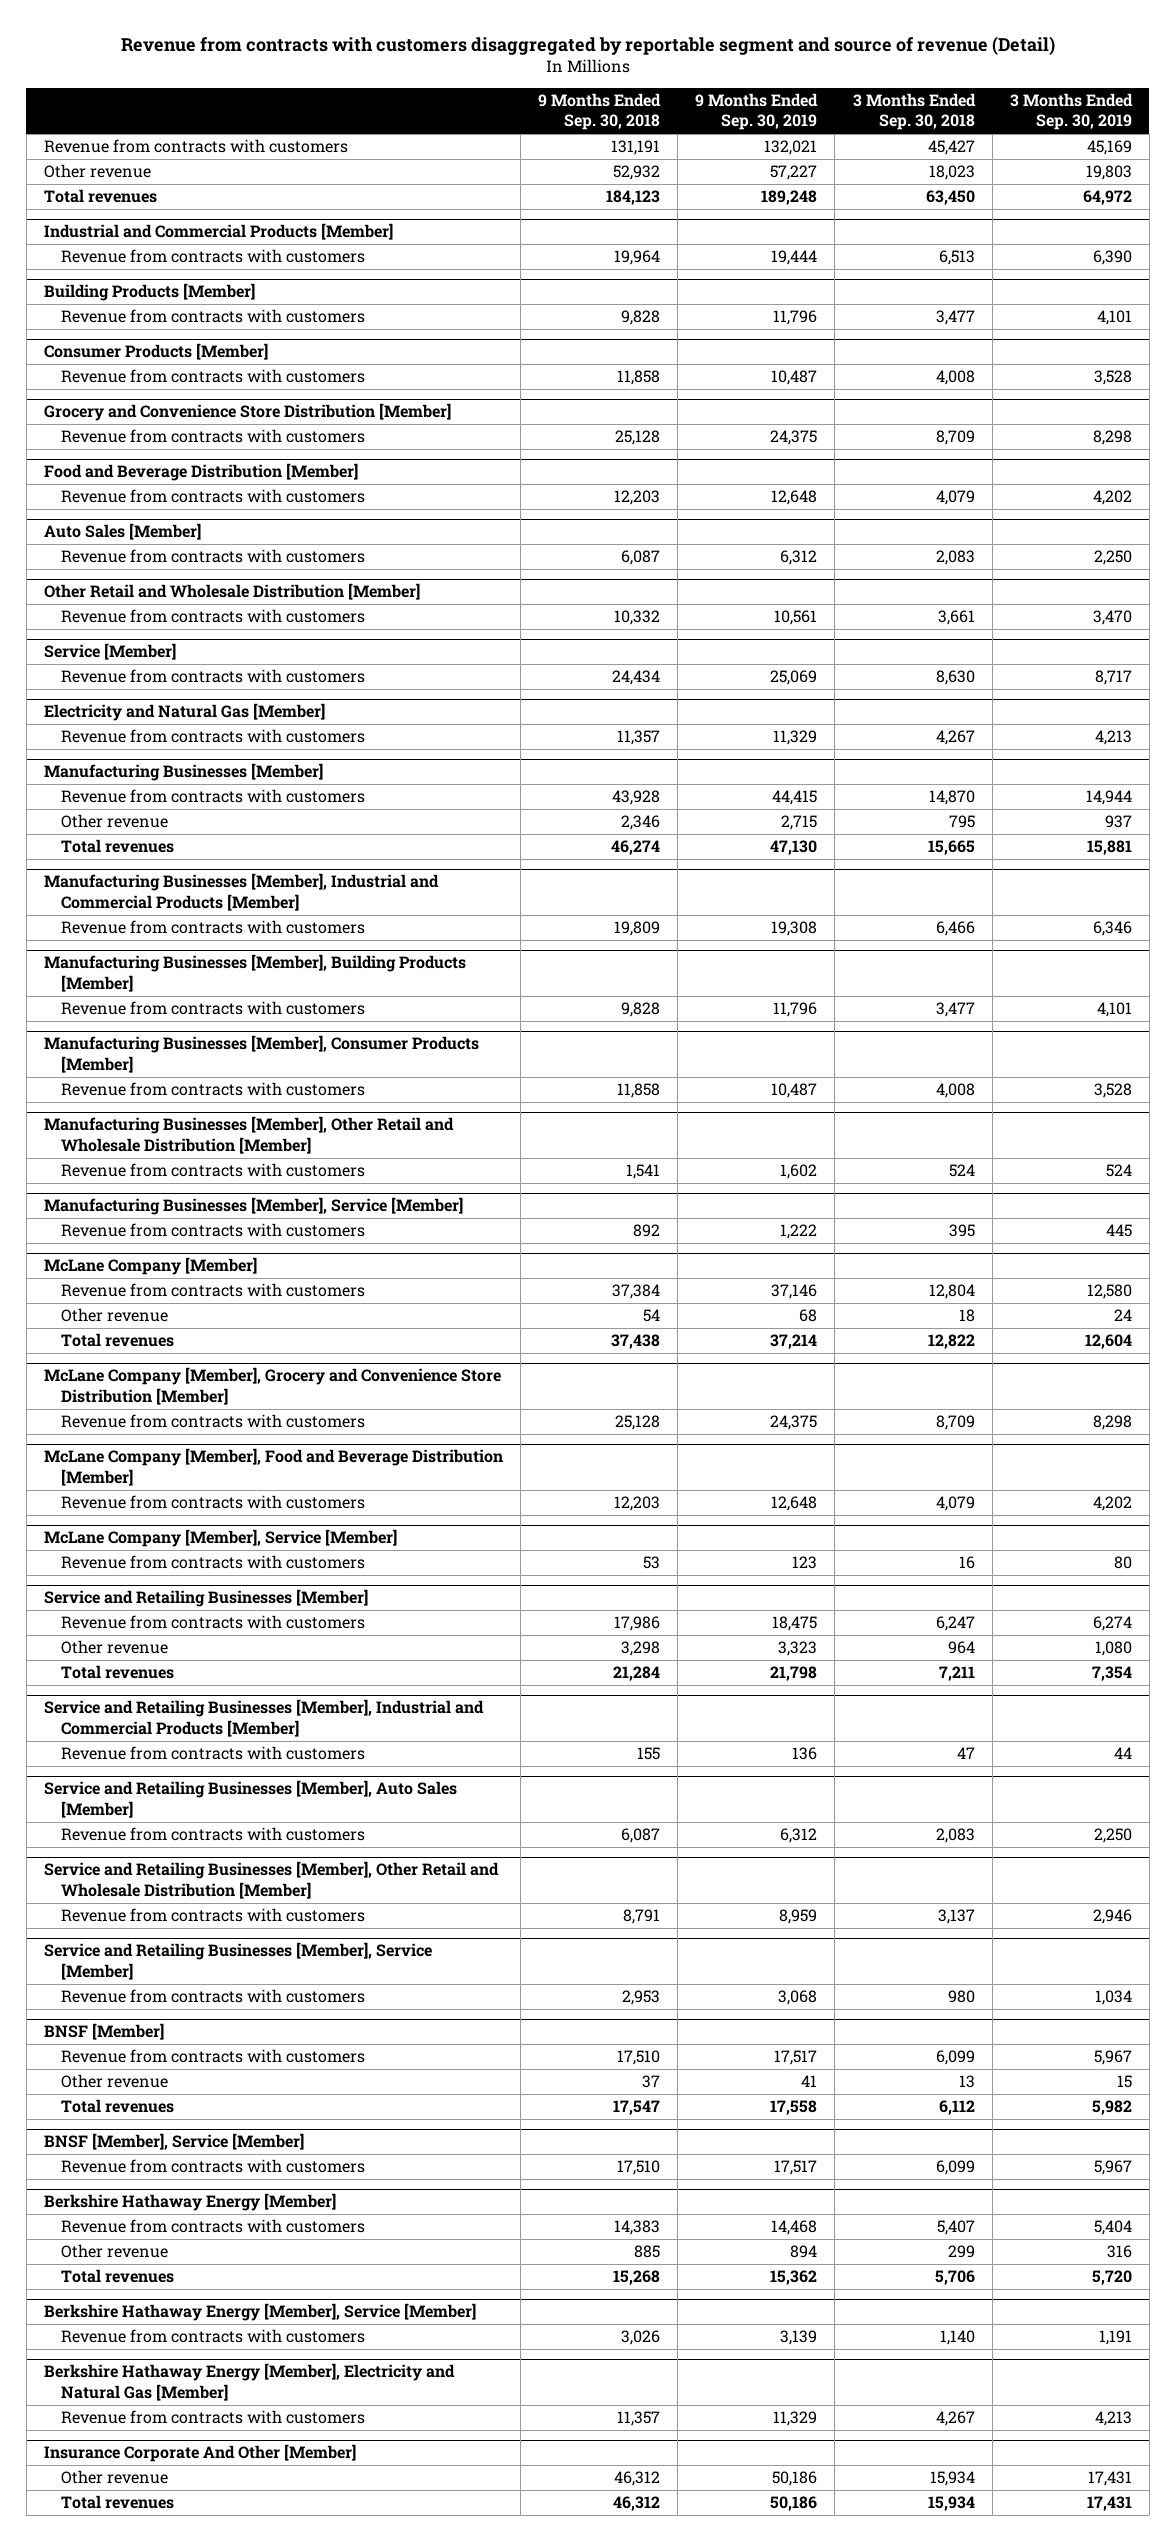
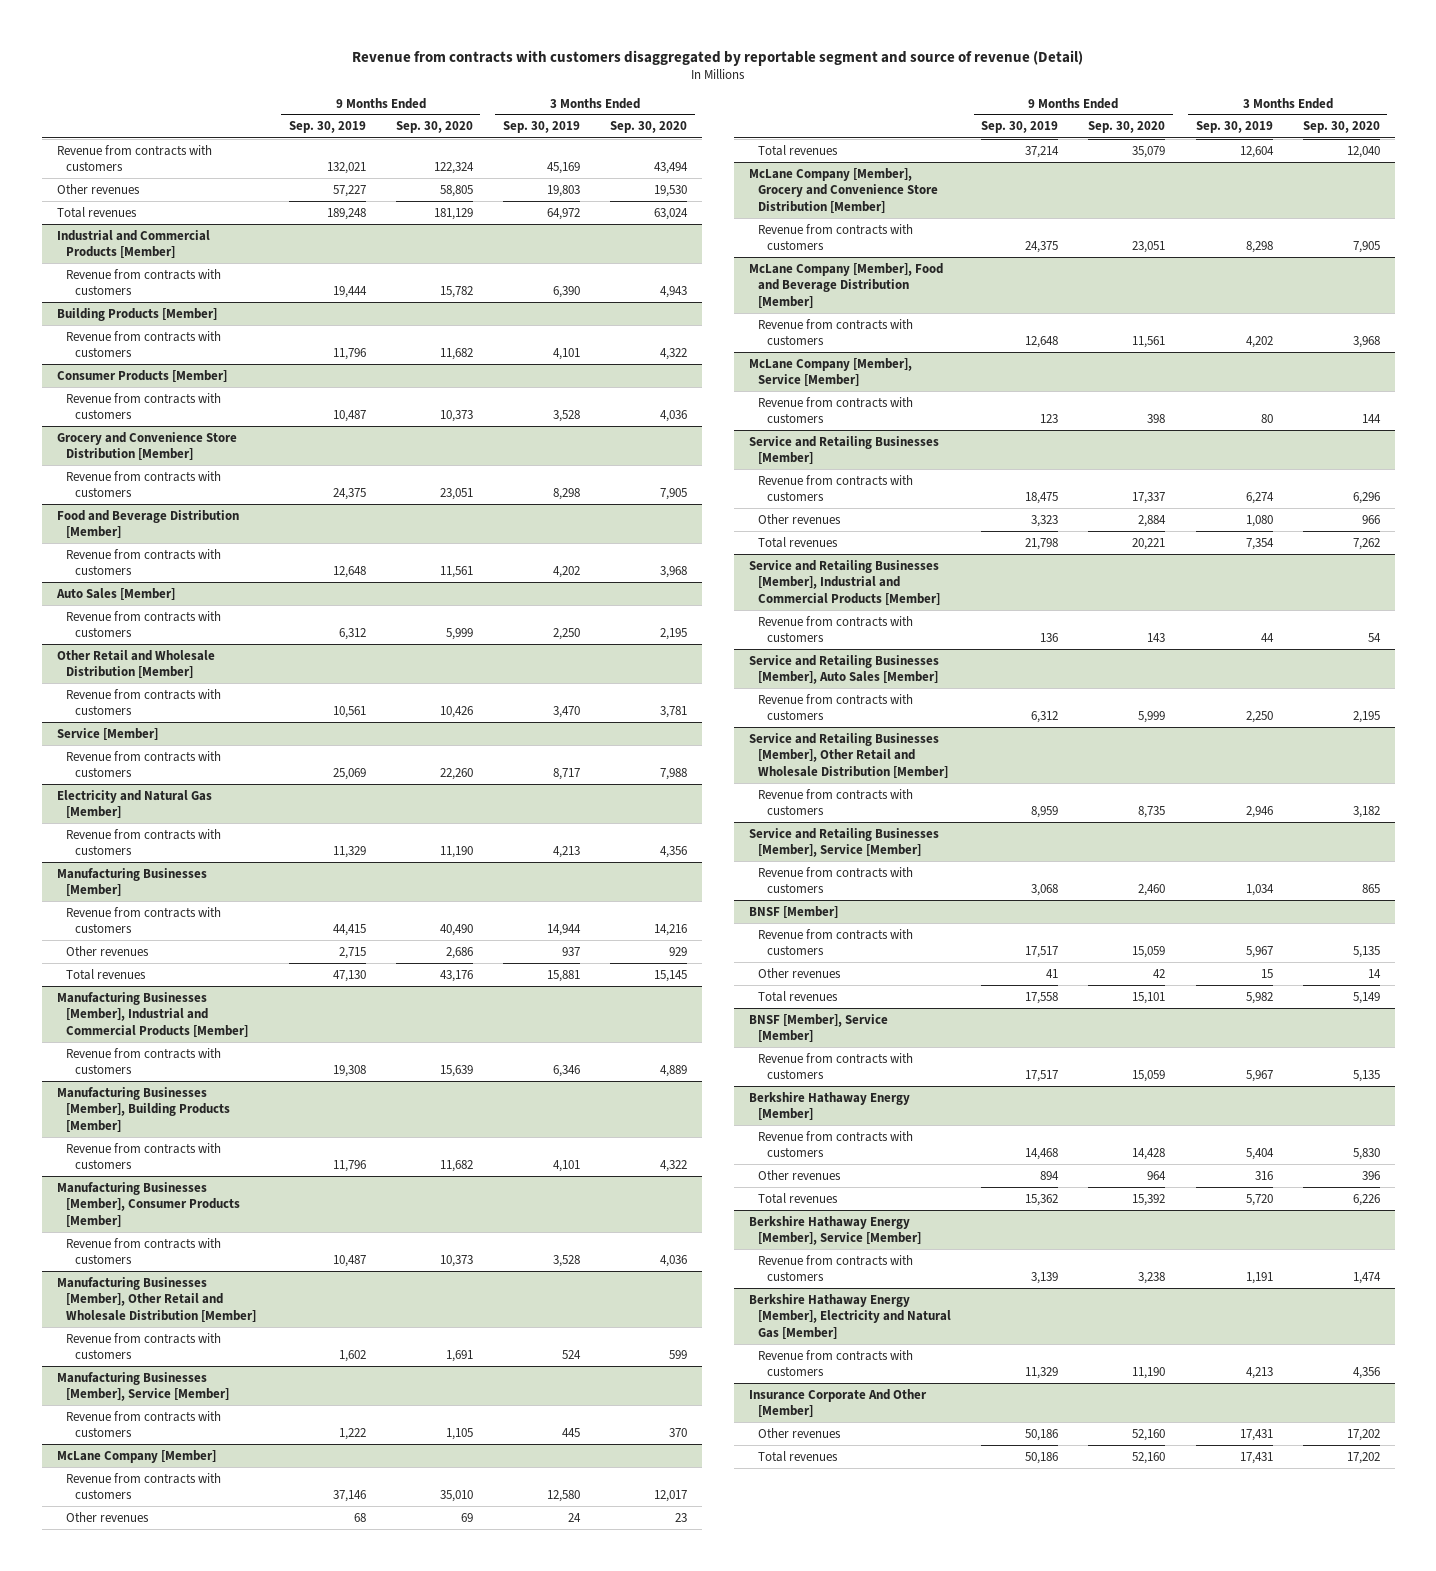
[538,92,662,131] 9 Months Ended Sep. 30, 2018 -> none
[852,92,976,131] 3 Months Ended Sep. 30, 2018 -> none
none -> [395,121,473,134] Sep. 30, 2020
none -> [610,121,688,134] Sep. 30, 2020
[43,164,151,179] Other revenue -> [56,183,140,194] Other revenues
[61,814,169,829] Other revenue -> [65,945,149,956] Other revenues
[61,1308,169,1323] Other revenue -> [65,1511,149,1522] Other revenues
[61,1640,169,1655] Other revenue -> [758,513,842,524] Other revenues
[61,2074,169,2089] Other revenue -> [758,967,842,978] Other revenues
[61,2244,169,2259] Other revenue -> [758,1169,842,1180] Other revenues
[61,2470,169,2485] Other revenue -> [758,1427,842,1438] Other revenues

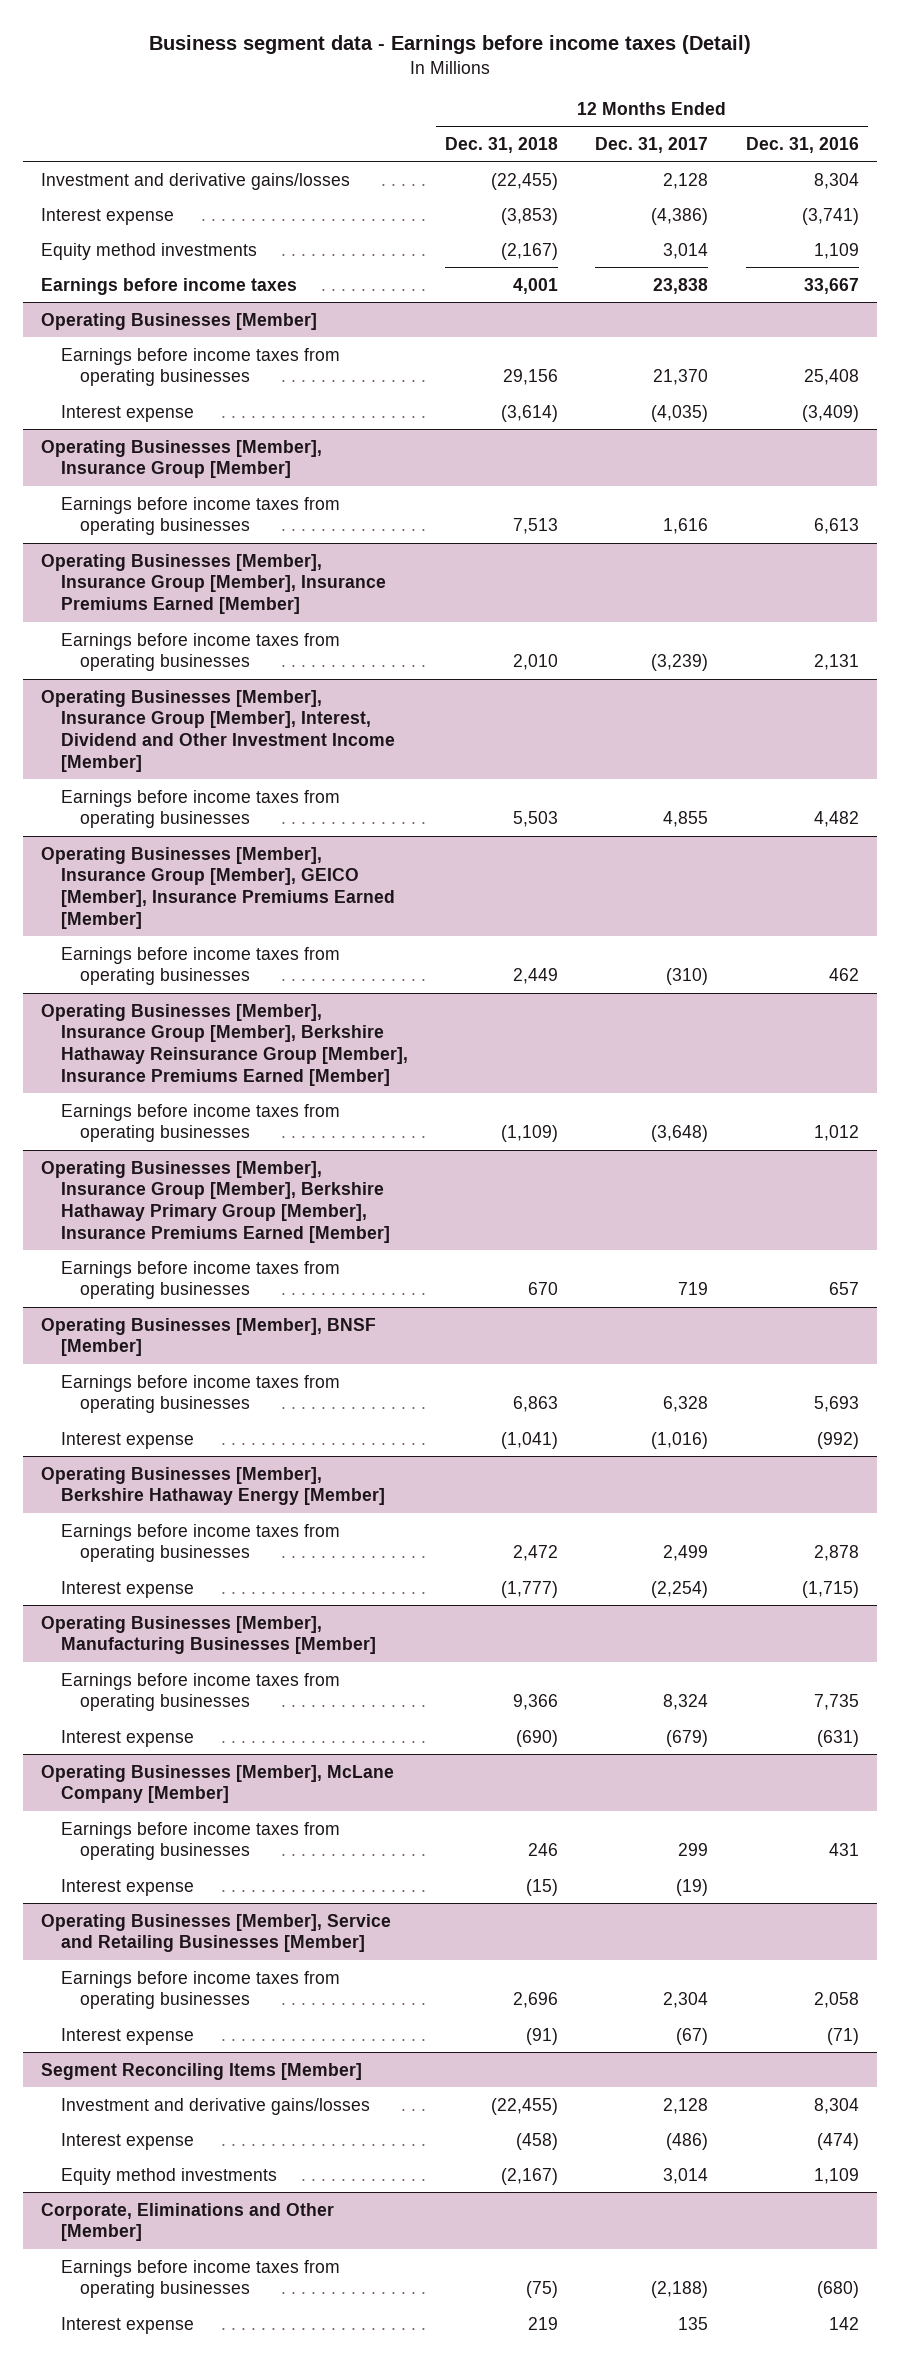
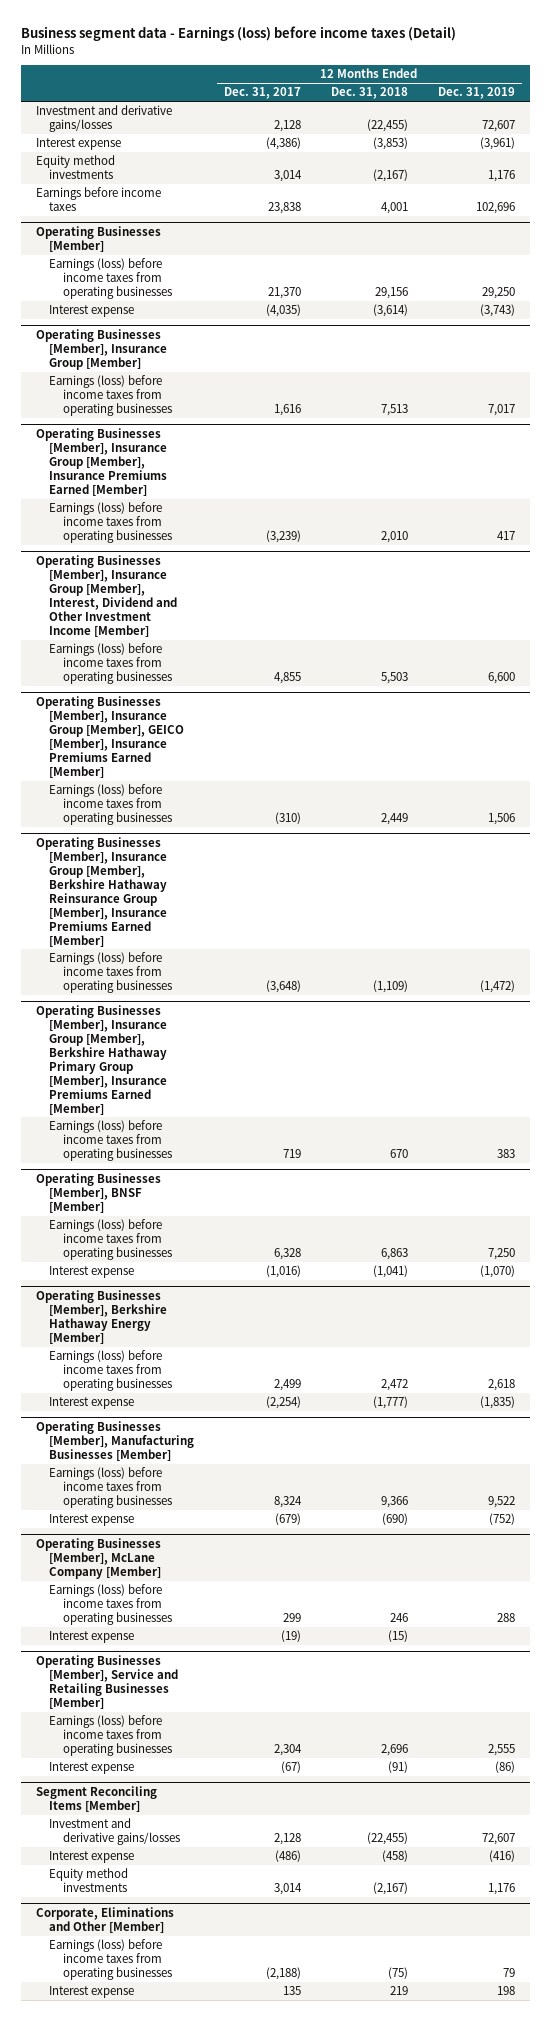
[148,34,751,54] Business segment data - Earnings before income taxes (Detail) -> [20,26,456,42] Business segment data - Earnings (loss) before income taxes (Detail)
[745,136,859,153] Dec. 31, 2016 -> none
none -> [437,87,515,100] Dec. 31, 2019
[60,347,340,387] Earnings before income taxes from operating businesses -> [49,258,172,300] Earnings (loss) before income taxes from operating businesses
[60,496,340,536] Earnings before income taxes from operating businesses -> [49,375,172,417] Earnings (loss) before income taxes from operating businesses
[60,632,340,672] Earnings before income taxes from operating businesses -> [49,502,172,544] Earnings (loss) before income taxes from operating businesses
[60,789,340,829] Earnings before income taxes from operating businesses -> [49,643,172,685] Earnings (loss) before income taxes from operating businesses
[60,946,340,986] Earnings before income taxes from operating businesses -> [49,784,172,826] Earnings (loss) before income taxes from operating businesses
[60,1103,340,1143] Earnings before income taxes from operating businesses -> [49,952,172,994] Earnings (loss) before income taxes from operating businesses
[60,1260,340,1300] Earnings before income taxes from operating businesses -> [49,1120,172,1162] Earnings (loss) before income taxes from operating businesses
[60,1374,340,1414] Earnings before income taxes from operating businesses -> [49,1219,172,1261] Earnings (loss) before income taxes from operating businesses
[60,1523,340,1563] Earnings before income taxes from operating businesses -> [49,1350,172,1392] Earnings (loss) before income taxes from operating businesses
[60,1672,340,1712] Earnings before income taxes from operating businesses -> [49,1467,172,1509] Earnings (loss) before income taxes from operating businesses
[60,1821,340,1861] Earnings before income taxes from operating businesses -> [49,1584,172,1626] Earnings (loss) before income taxes from operating businesses
[60,1970,340,2010] Earnings before income taxes from operating businesses -> [49,1715,172,1757] Earnings (loss) before income taxes from operating businesses
[60,2259,340,2299] Earnings before income taxes from operating businesses -> [49,1939,172,1981] Earnings (loss) before income taxes from operating businesses

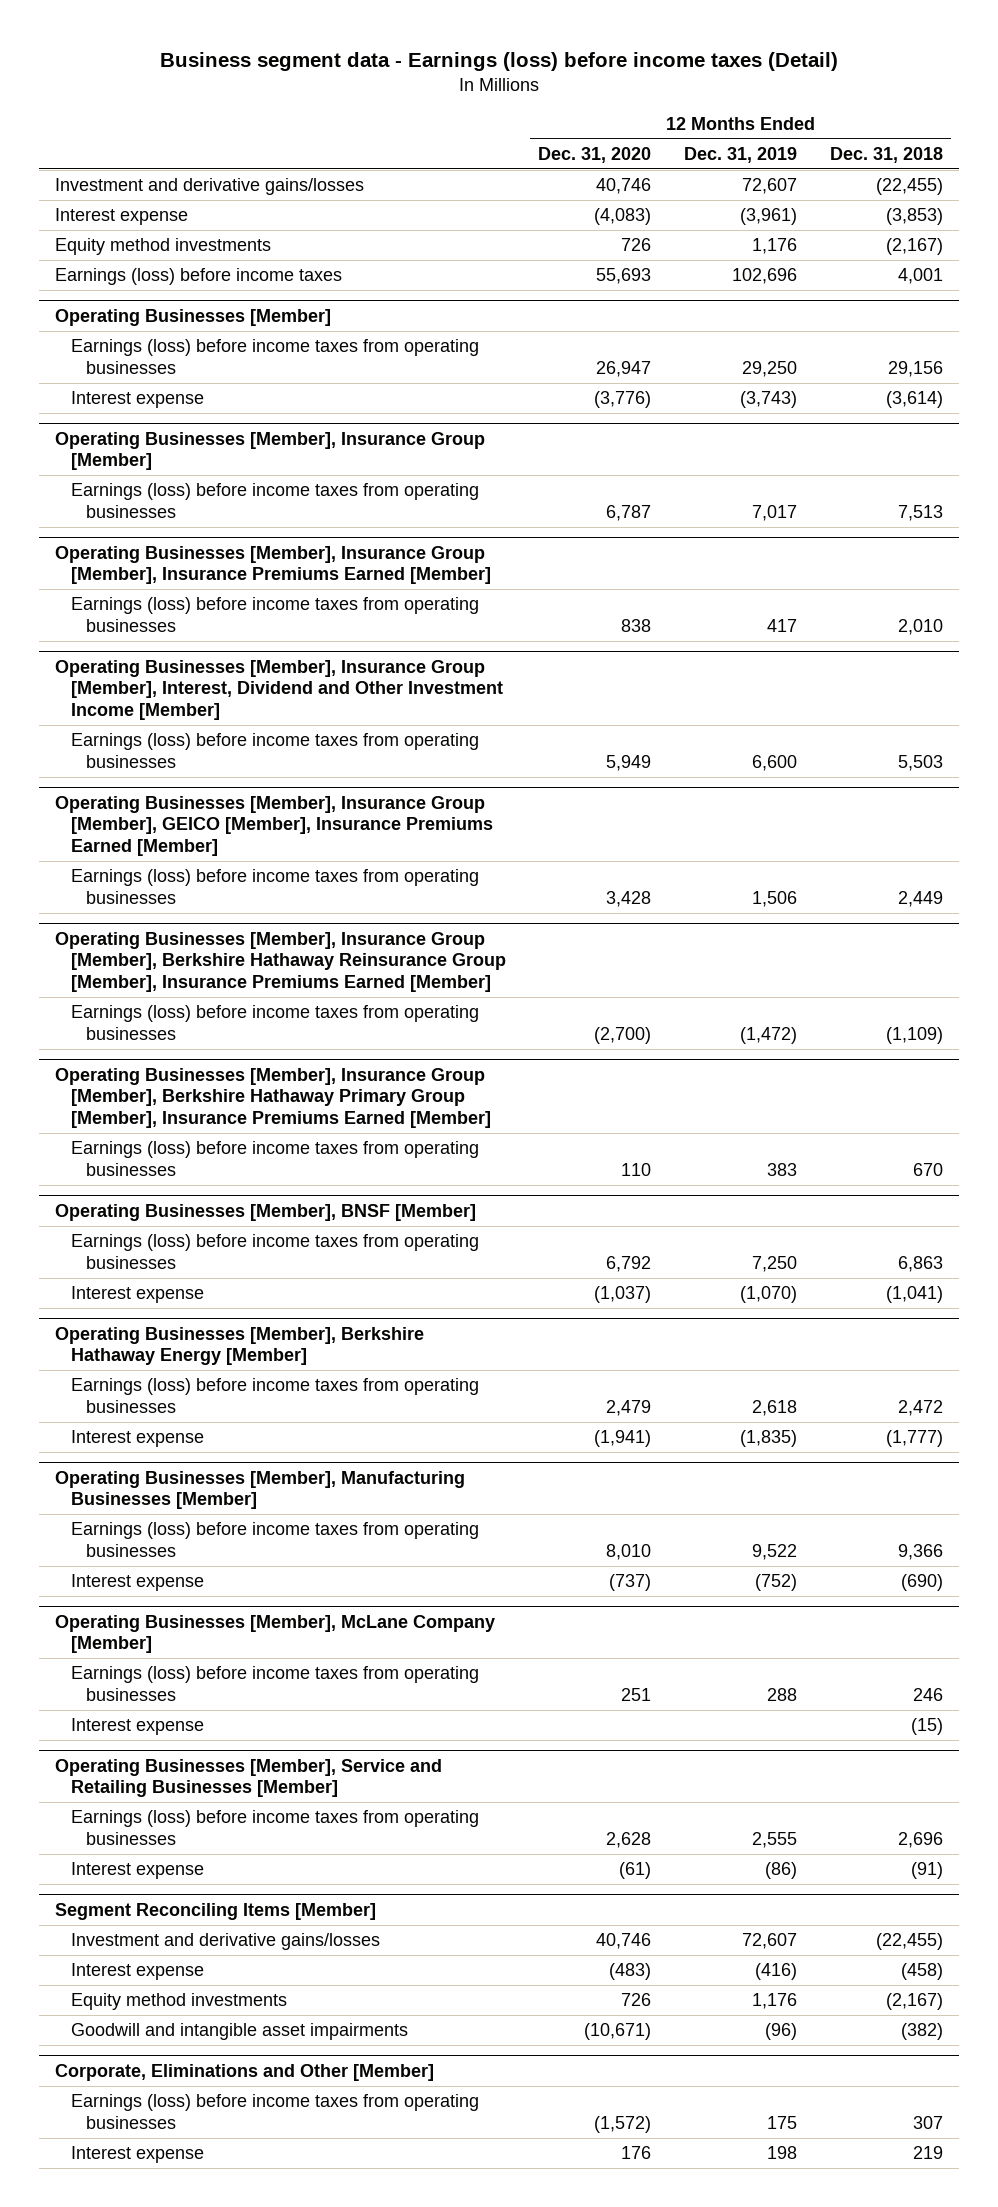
[224,87,302,100] Dec. 31, 2017 -> none
none -> [538,147,652,164] Dec. 31, 2020
[35,187,161,212] Earnings before income taxes -> [55,268,343,286] Earnings (loss) before income taxes
none -> [70,2023,408,2041] Goodwill and intangible asset impairments
[387,1967,408,1980] (75) -> [912,2115,943,2129] 307
[502,1968,515,1978] 79 -> [767,2115,798,2129] 175

